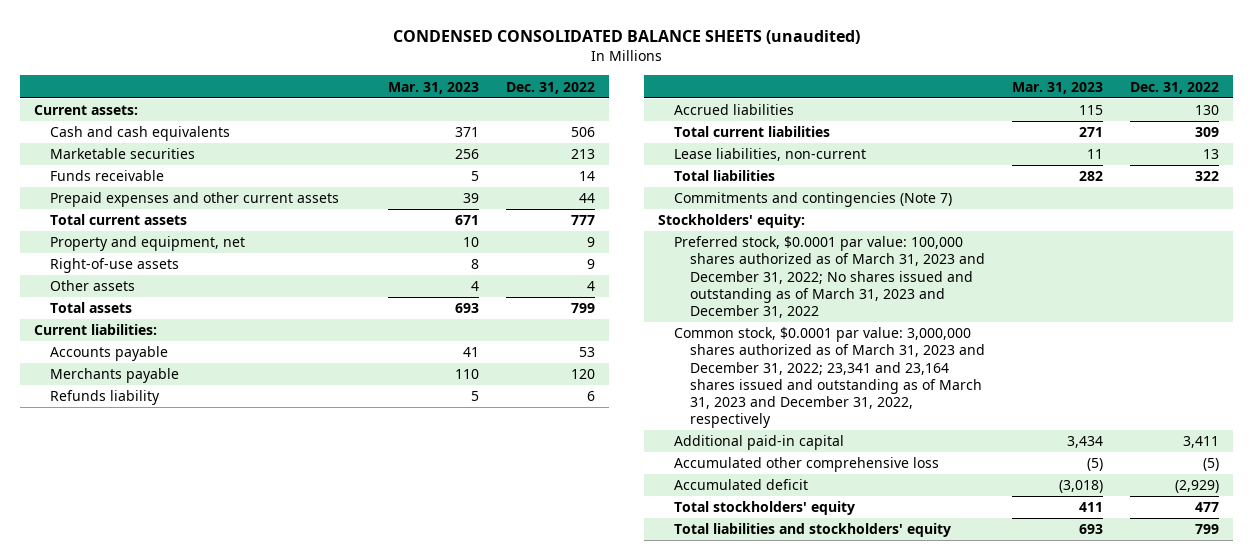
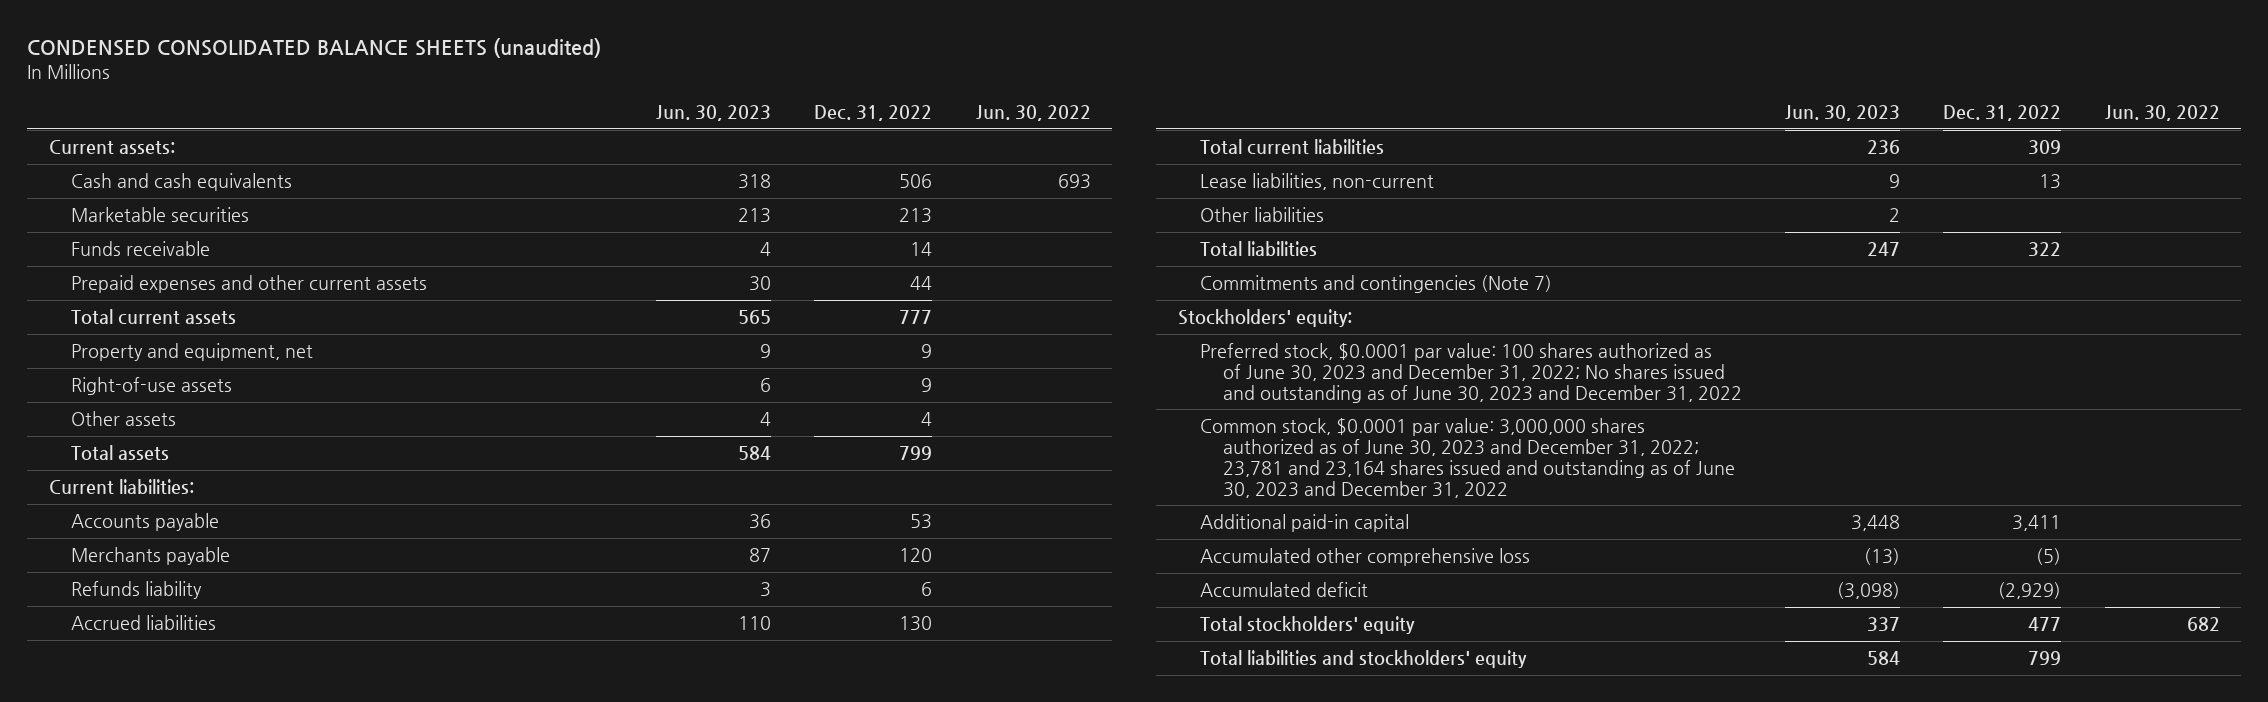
[387,81,479,94] Mar. 31, 2023 -> none
none -> [655,105,771,122] Jun. 30, 2023
none -> [975,105,1091,122] Jun. 30, 2022
none -> [1200,206,1325,222] Other liabilities
[673,236,985,319] Preferred stock, $0.0001 par value: 100,000 shares authorized as of March 31, 2023 and December 31, 2022; No shares issued and outstanding as of March 31, 2023 and December 31, 2022 -> [1200,342,1742,403] Preferred stock, $0.0001 par value: 100 shares authorized as of June 30, 2023 and December 31, 2022; No shares issued and outstanding as of June 30, 2023 and December 31, 2022
[673,327,985,429] Common stock, $0.0001 par value: 3,000,000 shares authorized as of March 31, 2023 and December 31, 2022; 23,341 and 23,164 shares issued and outstanding as of March 31, 2023 and December 31, 2022, respectively -> [1200,417,1735,498] Common stock, $0.0001 par value: 3,000,000 shares authorized as of June 30, 2023 and December 31, 2022; 23,781 and 23,164 shares issued and outstanding as of June 30, 2023 and December 31, 2022

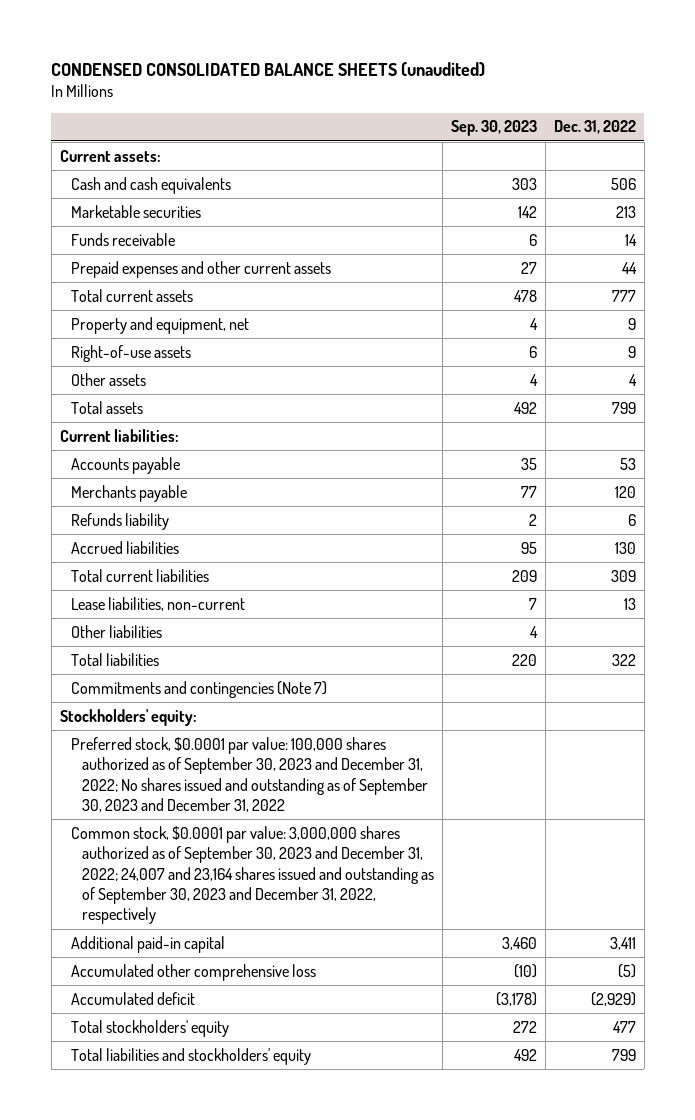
[655,105,771,122] Jun. 30, 2023 -> none
[975,105,1091,122] Jun. 30, 2022 -> none
none -> [451,120,538,137] Sep. 30, 2023
[1200,342,1742,403] Preferred stock, $0.0001 par value: 100 shares authorized as of June 30, 2023 and December 31, 2022; No shares issued and outstanding as of June 30, 2023 and December 31, 2022 -> [70,736,429,812] Preferred stock, $0.0001 par value: 100,000 shares authorized as of September 30, 2023 and December 31, 2022; No shares issued and outstanding as of September 30, 2023 and December 31, 2022
[1200,417,1735,498] Common stock, $0.0001 par value: 3,000,000 shares authorized as of June 30, 2023 and December 31, 2022; 23,781 and 23,164 shares issued and outstanding as of June 30, 2023 and December 31, 2022 -> [70,825,435,925] Common stock, $0.0001 par value: 3,000,000 shares authorized as of September 30, 2023 and December 31, 2022; 24,007 and 23,164 shares issued and outstanding as of September 30, 2023 and December 31, 2022, respectively

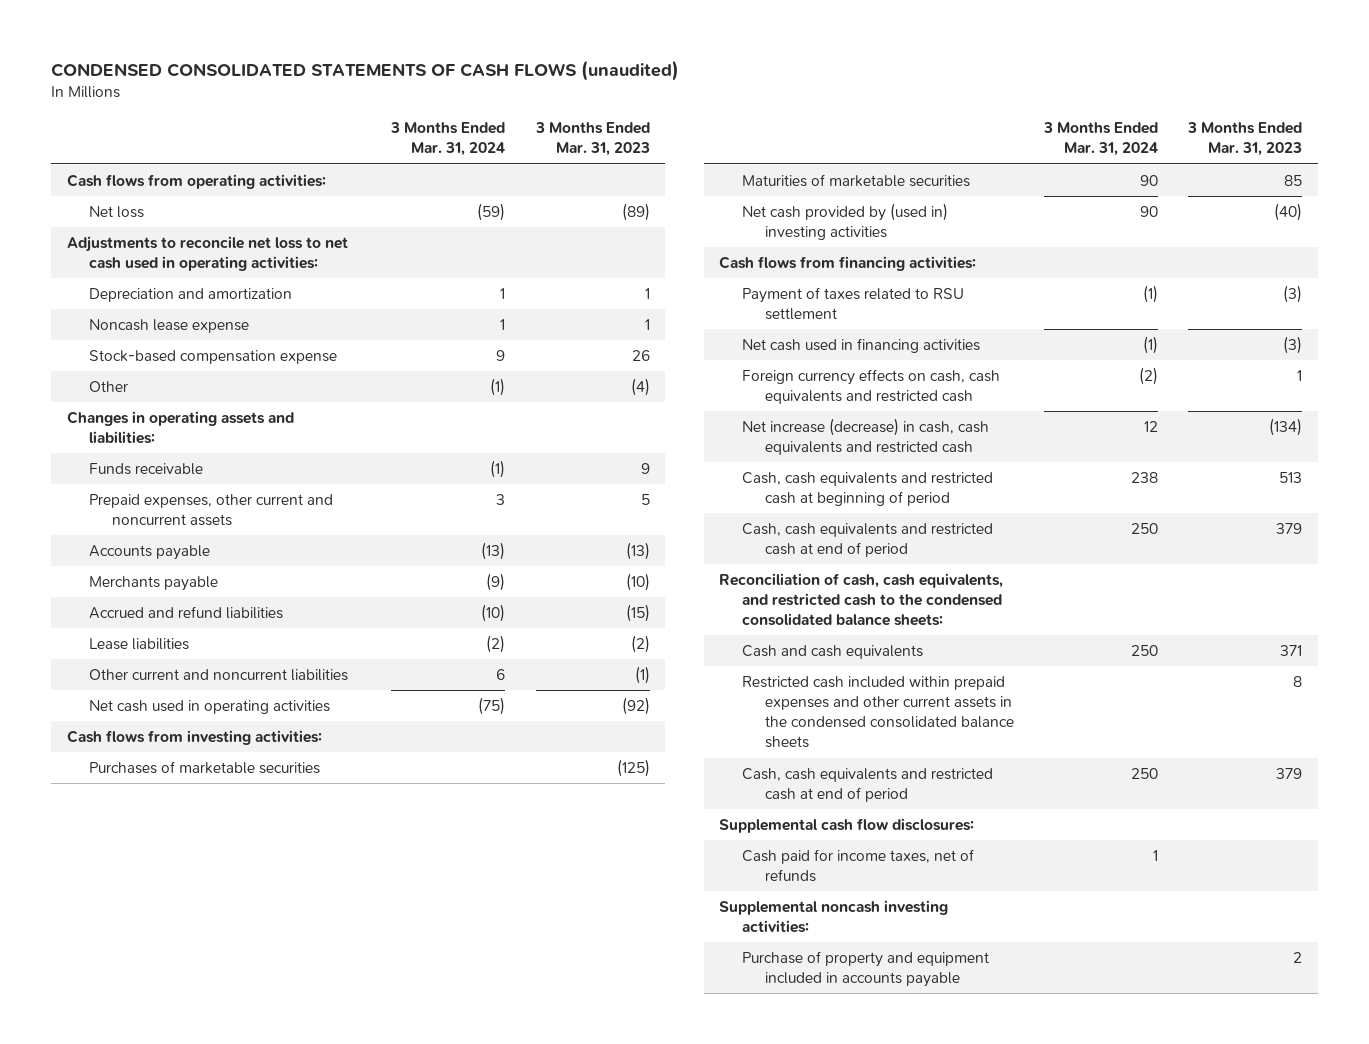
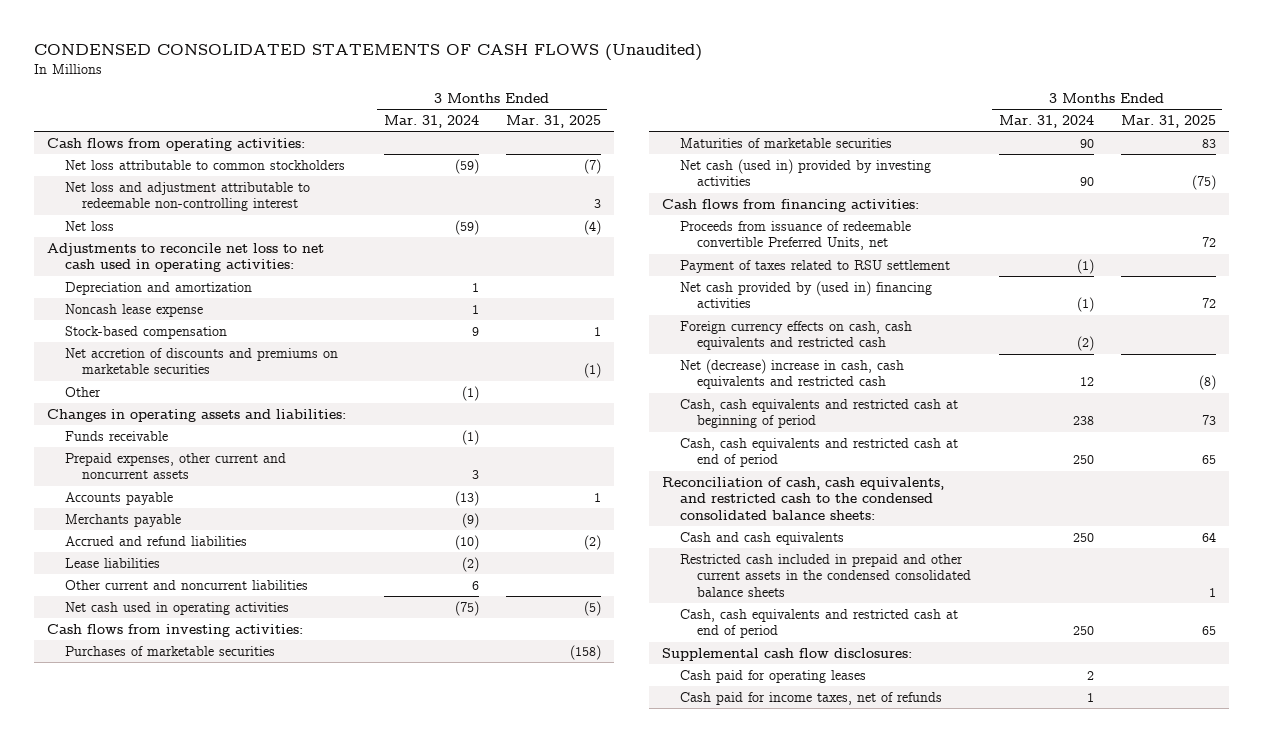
[51,59,680,81] CONDENSED CONSOLIDATED STATEMENTS OF CASH FLOWS (unaudited) -> [33,44,702,62] CONDENSED CONSOLIDATED STATEMENTS OF CASH FLOWS (Unaudited)
[534,122,650,157] 3 Months Ended Mar. 31, 2023 -> none
none -> [505,115,601,129] Mar. 31, 2025
none -> [64,159,345,170] Net loss attributable to common stockholders
none -> [64,181,310,212] Net loss and adjustment attributable to redeemable non-controlling interest
[89,349,338,364] Stock-based compensation expense -> [64,325,227,339] Stock-based compensation
none -> [64,347,338,375] Net accretion of discounts and premiums on marketable securities
[741,202,948,241] Net cash provided by (used in) investing activities -> [679,158,931,187] Net cash (used in) provided by investing activities
none -> [679,220,911,251] Proceeds from issuance of redeemable convertible Preferred Units, net
[741,337,980,353] Net cash used in financing activities -> [679,280,932,309] Net cash provided by (used in) financing activities
[741,417,989,456] Net increase (decrease) in cash, cash equivalents and restricted cash -> [679,358,904,390] Net (decrease) increase in cash, cash equivalents and restricted cash
[741,675,1014,749] Restricted cash included within prepaid expenses and other current assets in the condensed consolidated balance sheets -> [679,553,972,598] Restricted cash included in prepaid and other current assets in the condensed consolidated balance sheets
none -> [679,669,866,683] Cash paid for operating leases
[719,899,949,934] Supplemental noncash investing activities: -> none
[741,950,989,988] Purchase of property and equipment included in accounts payable -> none

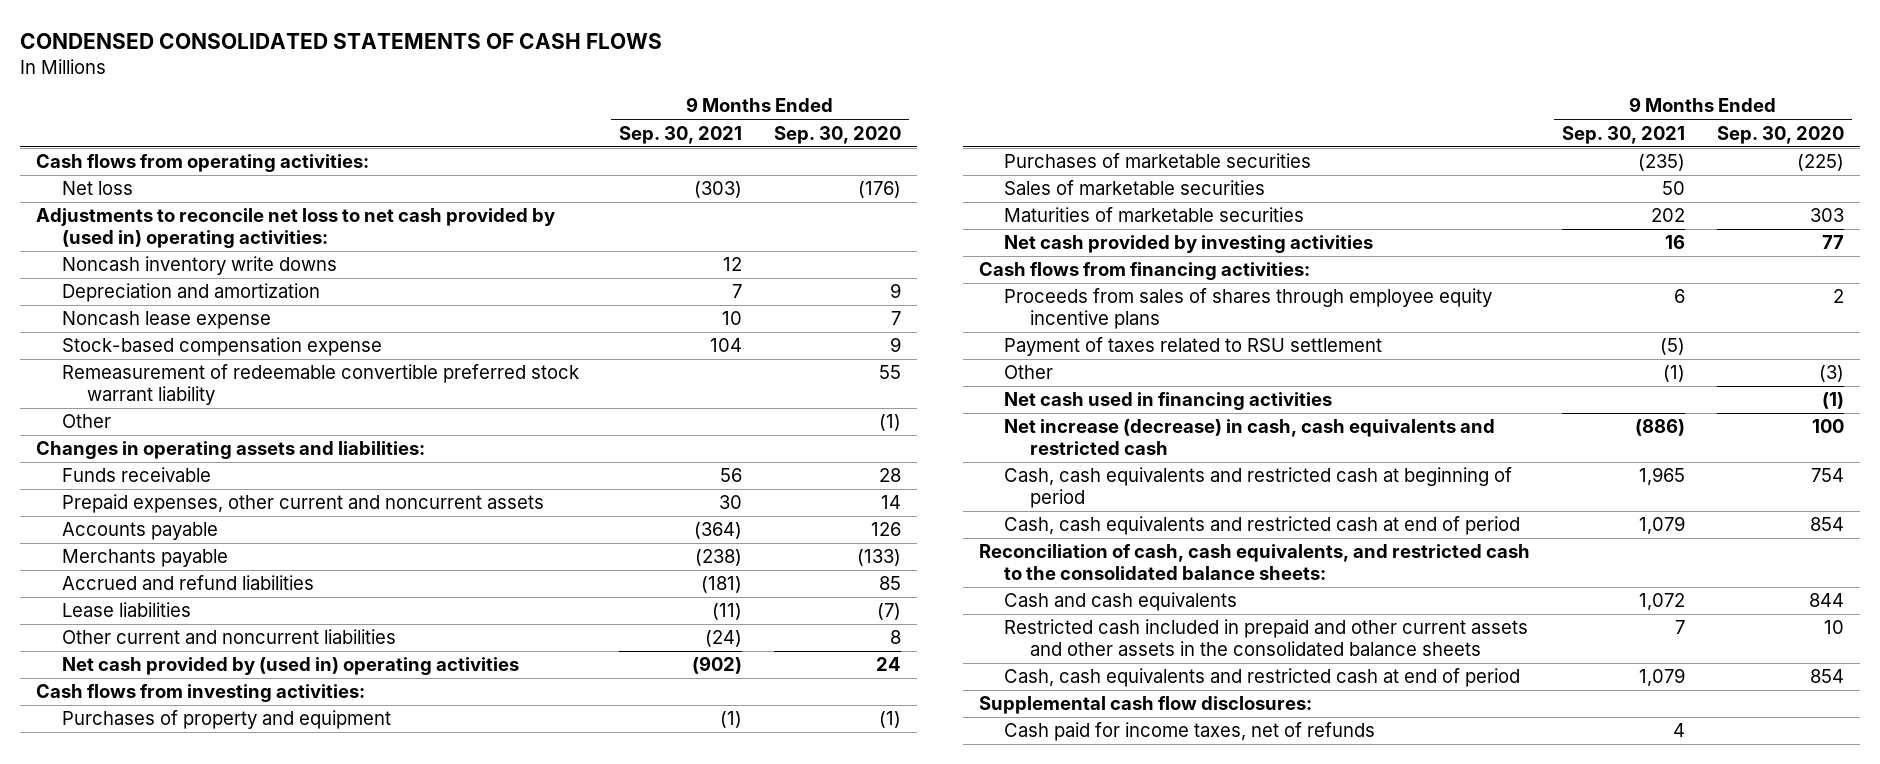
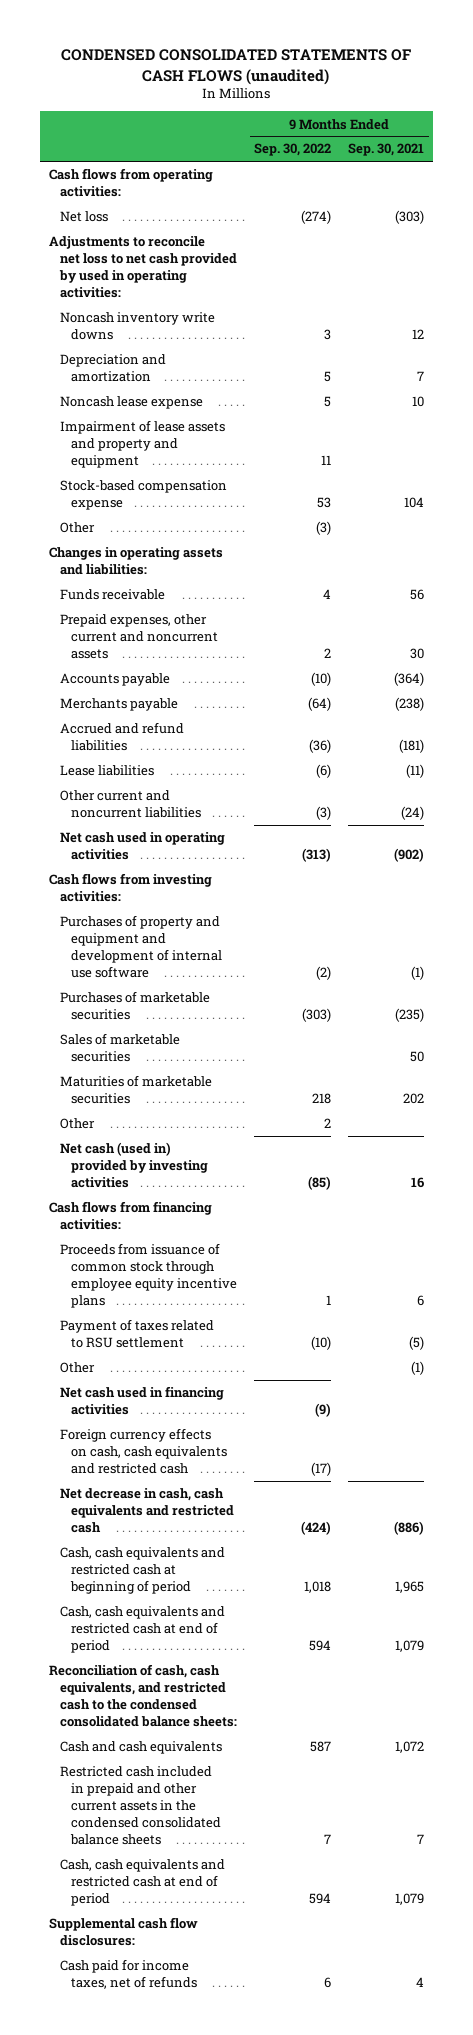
[19,32,662,49] CONDENSED CONSOLIDATED STATEMENTS OF CASH FLOWS -> [61,49,412,85] CONDENSED CONSOLIDATED STATEMENTS OF CASH FLOWS (unaudited)
[773,125,901,144] Sep. 30, 2020 -> none
none -> [253,143,331,157] Sep. 30, 2022
[35,208,555,248] Adjustments to reconcile net loss to net cash provided by (used in) operating activities: -> [48,236,237,299] Adjustments to reconcile net loss to net cash provided by used in operating activities:
none -> [59,420,225,469] Impairment of lease assets and property and equipment
[61,364,579,405] Remeasurement of redeemable convertible preferred stock warrant liability -> none
[61,657,519,676] Net cash provided by (used in) operating activities -> [59,832,225,861] Net cash used in operating activities
[61,710,391,730] Purchases of property and equipment -> [59,915,222,979] Purchases of property and equipment and development of internal use software
none -> [59,1118,95,1130] Other
[1004,235,1374,254] Net cash provided by investing activities -> [59,1142,208,1189] Net cash (used in) provided by investing activities
[1004,288,1493,329] Proceeds from sales of shares through employee equity incentive plans -> [59,1243,237,1309] Proceeds from issuance of common stock through employee equity incentive plans
none -> [59,1428,227,1475] Foreign currency effects on cash, cash equivalents and restricted cash
[1004,419,1496,455] Net increase (decrease) in cash, cash equivalents and restricted cash -> [59,1488,234,1534] Net decrease in cash, cash equivalents and restricted cash
[978,544,1530,580] Reconciliation of cash, cash equivalents, and restricted cash to the consolidated balance sheets: -> [48,1664,237,1728] Reconciliation of cash, cash equivalents, and restricted cash to the condensed consolidated balance sheets:
[1004,619,1529,656] Restricted cash included in prepaid and other current assets and other assets in the consolidated balance sheets -> [59,1766,221,1846] Restricted cash included in prepaid and other current assets in the condensed consolidated balance sheets

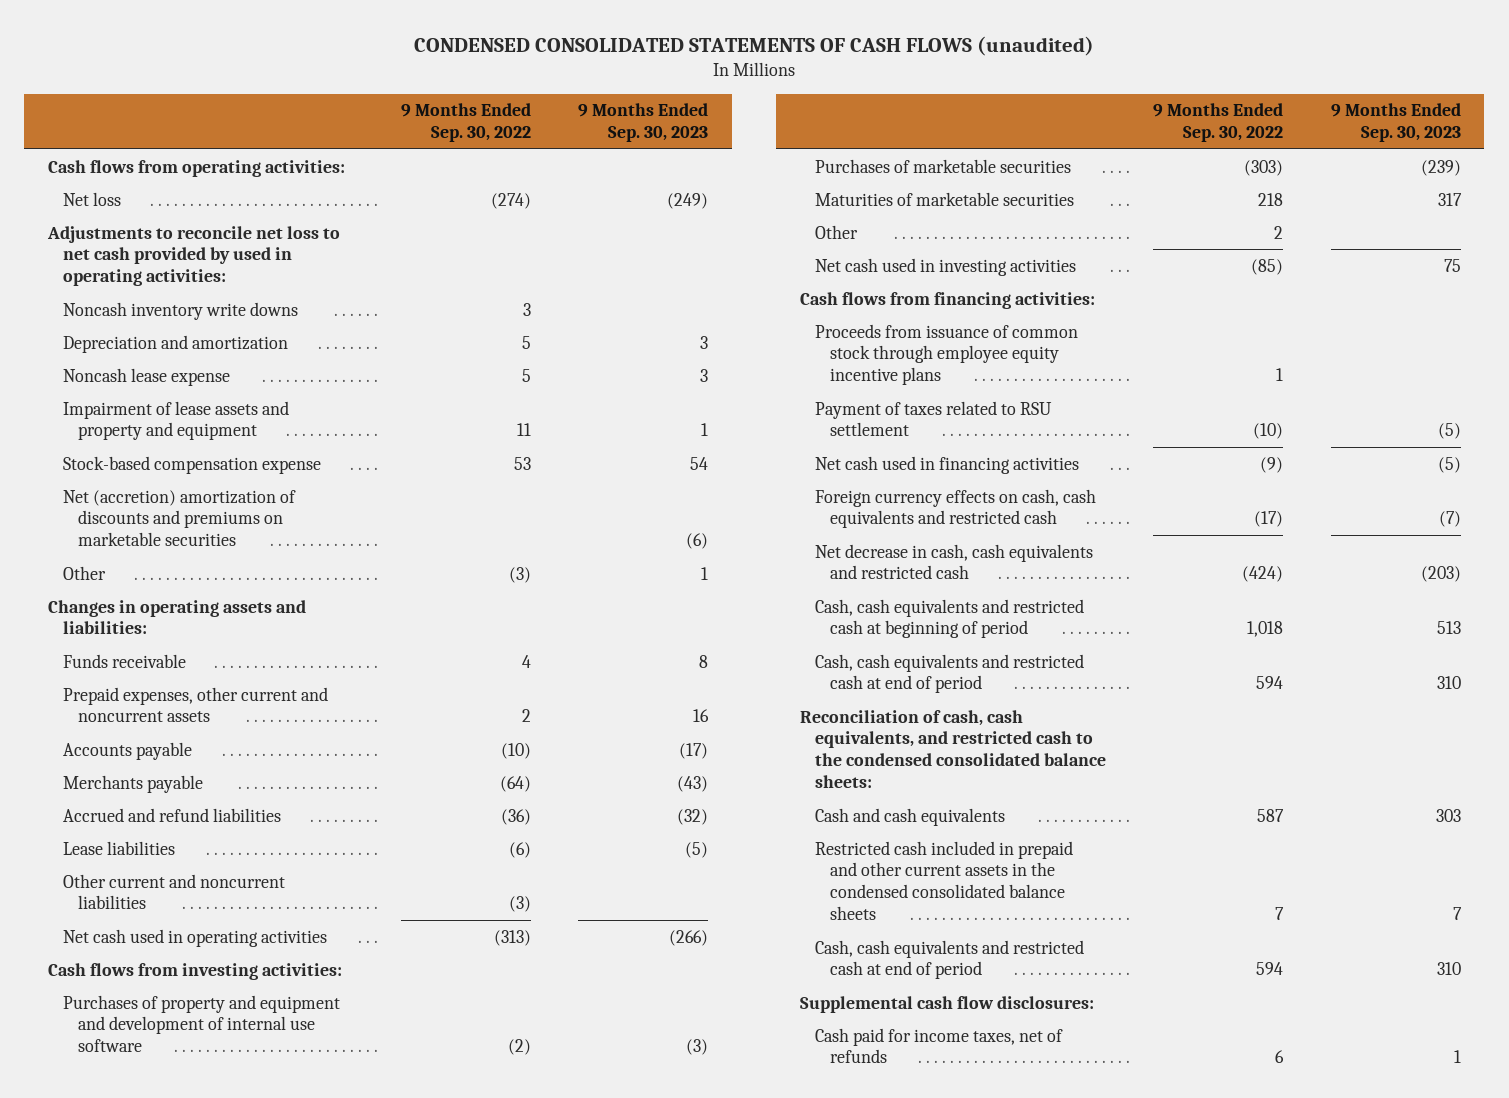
[348,143,425,157] Sep. 30, 2021 -> none
none -> [578,103,709,143] 9 Months Ended Sep. 30, 2023
none -> [62,489,296,547] Net (accretion) amortization of discounts and premiums on marketable securities
[59,1033,180,1063] Sales of marketable securities -> none
[59,1142,208,1189] Net cash (used in) provided by investing activities -> [815,257,1077,276] Net cash used in investing activities
[59,1362,95,1374] Other -> none

